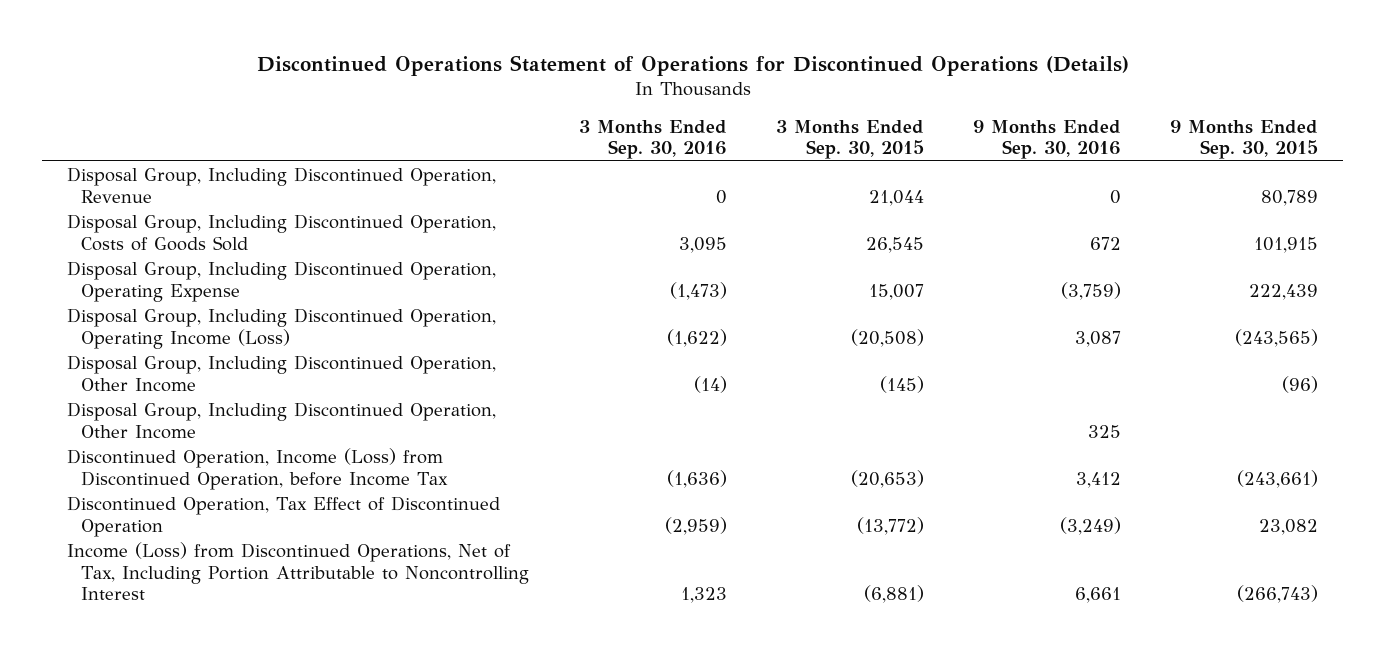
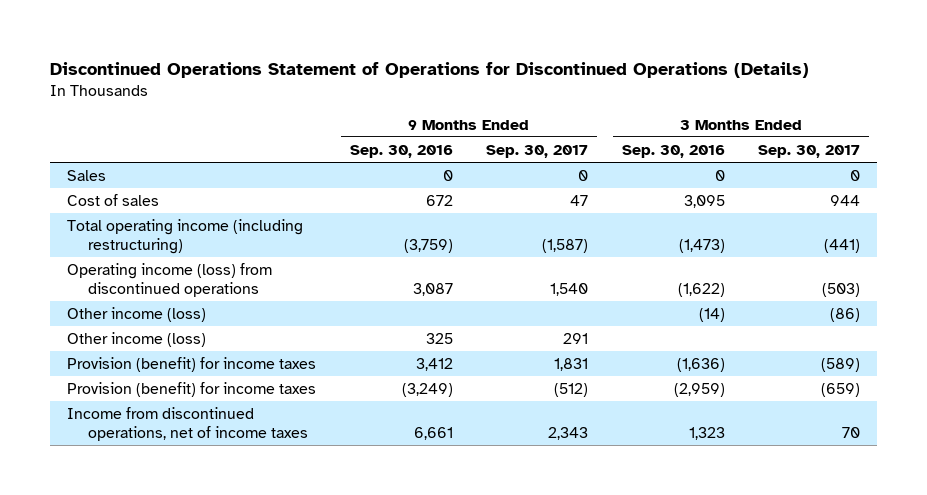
[775,119,924,160] 3 Months Ended Sep. 30, 2015 -> none
[1170,119,1319,160] 9 Months Ended Sep. 30, 2015 -> none
none -> [486,144,589,158] Sep. 30, 2017
none -> [758,144,861,158] Sep. 30, 2017
[66,167,496,203] Disposal Group, Including Discontinued Operation, Revenue -> [67,169,107,181] Sales
[66,214,496,251] Disposal Group, Including Discontinued Operation, Costs of Goods Sold -> [67,193,160,206] Cost of sales
[66,261,496,302] Disposal Group, Including Discontinued Operation, Operating Expense -> [67,218,304,254] Total operating income (including restructuring)
[66,308,496,349] Disposal Group, Including Discontinued Operation, Operating Income (Loss) -> [67,262,273,297] Operating income (loss) from discontinued operations
[66,355,496,392] Disposal Group, Including Discontinued Operation, Other Income -> [67,306,207,322] Other income (loss)
[66,402,496,439] Disposal Group, Including Discontinued Operation, Other Income -> [67,331,207,347] Other income (loss)
[66,448,449,490] Discontinued Operation, Income (Loss) from Discontinued Operation, before Income Tax -> [67,356,317,372] Provision (benefit) for income taxes
[66,496,500,537] Discontinued Operation, Tax Effect of Discontinued Operation -> [67,381,317,397] Provision (benefit) for income taxes
[66,542,530,600] Income (Loss) from Discontinued Operations, Net of Tax, Including Portion Attributable to Noncontrolling Interest -> [67,406,308,441] Income from discontinued operations, net of income taxes

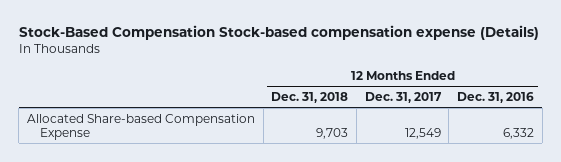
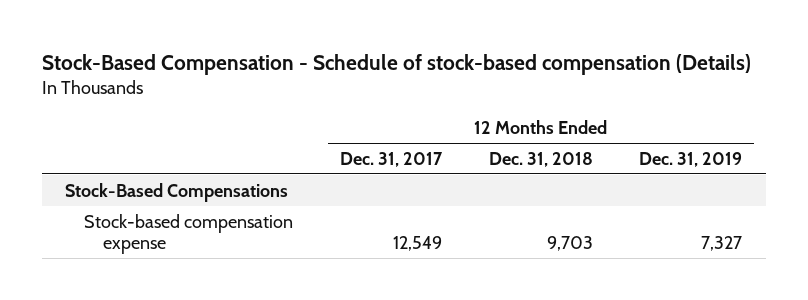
[18,25,539,41] Stock-Based Compensation Stock-based compensation expense (Details) -> [41,54,751,76] Stock-Based Compensation - Schedule of stock-based compensation (Details)
[457,91,535,103] Dec. 31, 2016 -> none
none -> [639,151,743,167] Dec. 31, 2019
none -> [65,182,289,202] Stock-Based Compensations
[26,113,255,140] Allocated Share-based Compensation Expense -> [84,213,294,255] Stock-based compensation expense

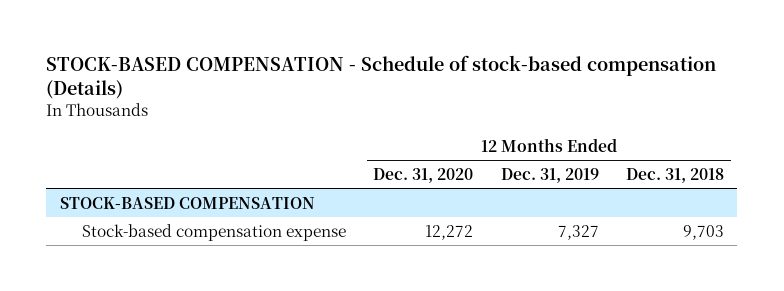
[41,54,751,76] Stock-Based Compensation - Schedule of stock-based compensation (Details) -> [46,54,717,100] STOCK-BASED COMPENSATION - Schedule of stock-based compensation (Details)
[339,151,443,167] Dec. 31, 2017 -> none
none -> [373,167,474,183] Dec. 31, 2020
[65,182,289,202] Stock-Based Compensations -> [60,196,316,209] STOCK-BASED COMPENSATION

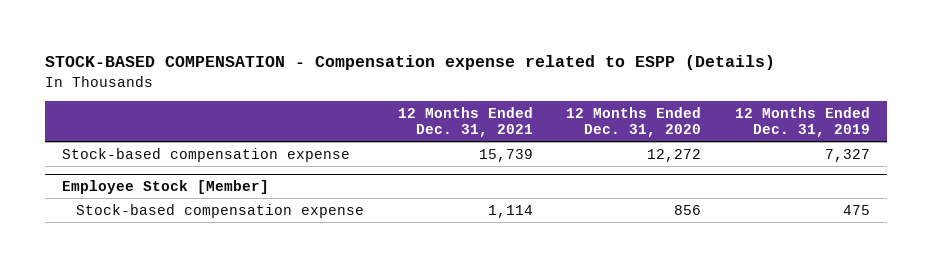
[46,54,717,100] STOCK-BASED COMPENSATION - Schedule of stock-based compensation (Details) -> [45,55,776,71] STOCK-BASED COMPENSATION - Compensation expense related to ESPP (Details)
[625,167,724,183] Dec. 31, 2018 -> none
none -> [397,106,533,138] 12 Months Ended Dec. 31, 2021
[60,196,316,209] STOCK-BASED COMPENSATION -> none
none -> [62,179,270,194] Employee Stock [Member]
none -> [75,203,364,218] Stock-based compensation expense

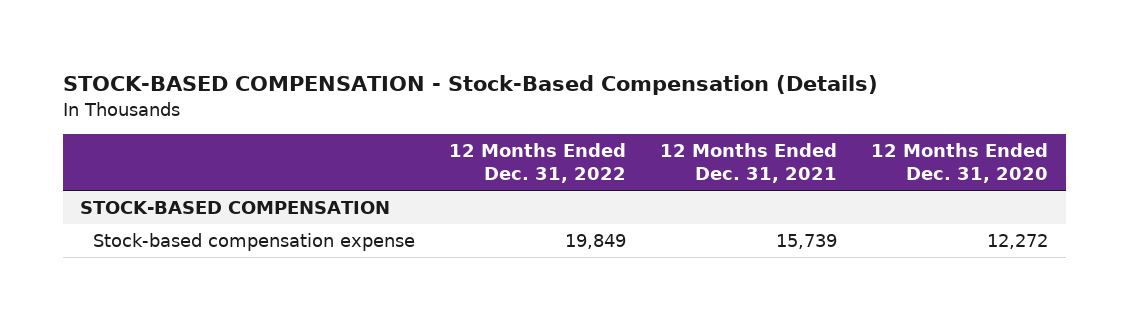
[45,55,776,71] STOCK-BASED COMPENSATION - Compensation expense related to ESPP (Details) -> [62,74,878,95] STOCK-BASED COMPENSATION - Stock-Based Compensation (Details)
[735,106,871,138] 12 Months Ended Dec. 31, 2019 -> none
none -> [449,143,627,184] 12 Months Ended Dec. 31, 2022
none -> [79,201,390,215] STOCK-BASED COMPENSATION
[62,179,270,194] Employee Stock [Member] -> none
[75,203,364,218] Stock-based compensation expense -> none

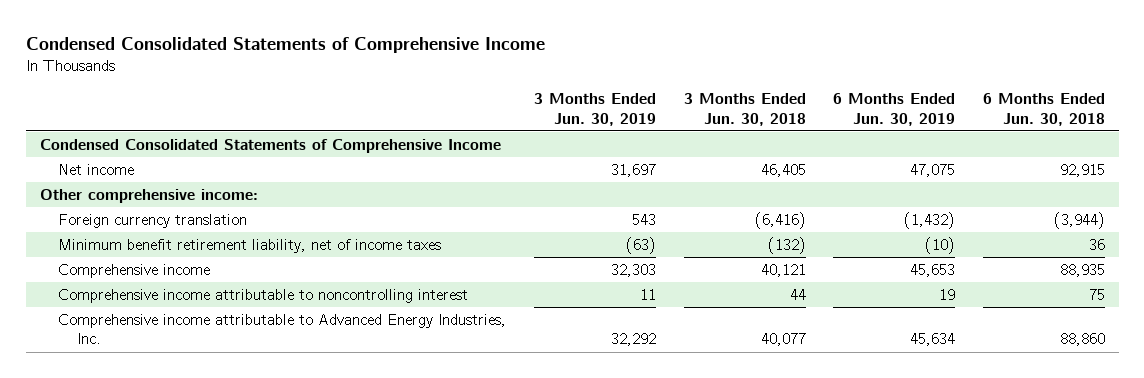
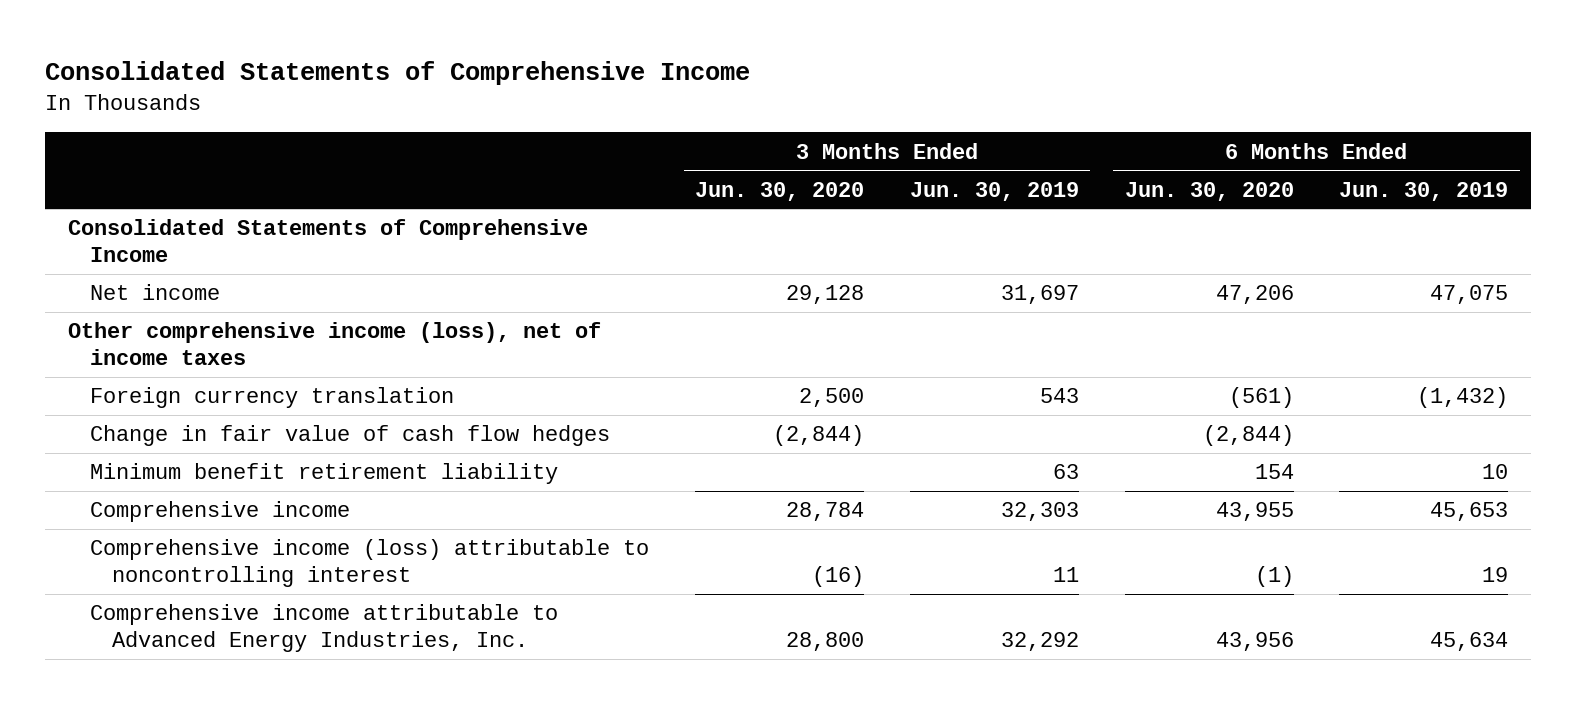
[25,36,545,53] Condensed Consolidated Statements of Comprehensive Income -> [45,60,751,85] Consolidated Statements of Comprehensive Income
[683,93,806,126] 3 Months Ended Jun. 30, 2018 -> none
[982,93,1105,126] 6 Months Ended Jun. 30, 2018 -> none
none -> [695,181,865,201] Jun. 30, 2020
none -> [1124,181,1294,201] Jun. 30, 2020
[39,138,501,153] Condensed Consolidated Statements of Comprehensive Income -> [68,219,589,263] Consolidated Statements of Comprehensive Income
[39,188,258,203] Other comprehensive income: -> [68,322,602,366] Other comprehensive income (loss), net of income taxes
none -> [90,425,611,447] Change in fair value of cash flow hedges
[58,238,442,253] Minimum benefit retirement liability, net of income taxes -> [90,463,559,485] Minimum benefit retirement liability
[625,236,656,254] (63) -> [1052,464,1079,480] 63
[925,236,956,254] (10) -> [1482,464,1509,480] 10
[58,288,469,303] Comprehensive income attributable to noncontrolling interest -> [90,539,650,588] Comprehensive income (loss) attributable to noncontrolling interest

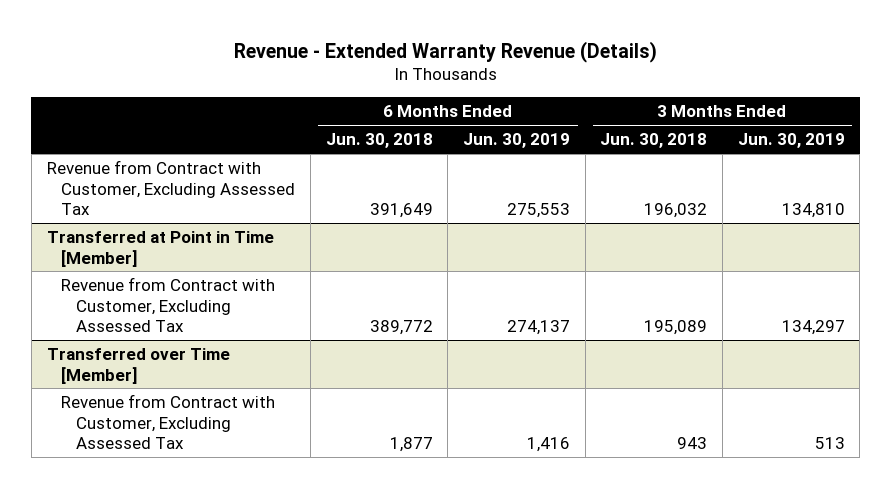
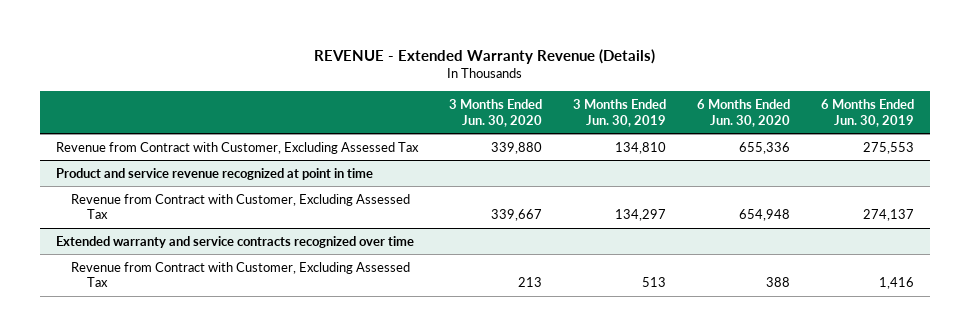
[233,40,657,63] Revenue - Extended Warranty Revenue (Details) -> [313,48,655,64] REVENUE - Extended Warranty Revenue (Details)
[325,133,433,149] Jun. 30, 2018 -> none
[600,133,708,149] Jun. 30, 2018 -> none
none -> [448,99,542,127] 3 Months Ended Jun. 30, 2020
none -> [696,99,790,127] 6 Months Ended Jun. 30, 2020
[46,230,274,267] Transferred at Point in Time [Member] -> [55,167,373,180] Product and service revenue recognized at point in time
[46,347,230,384] Transferred over Time [Member] -> [55,235,414,248] Extended warranty and service contracts recognized over time

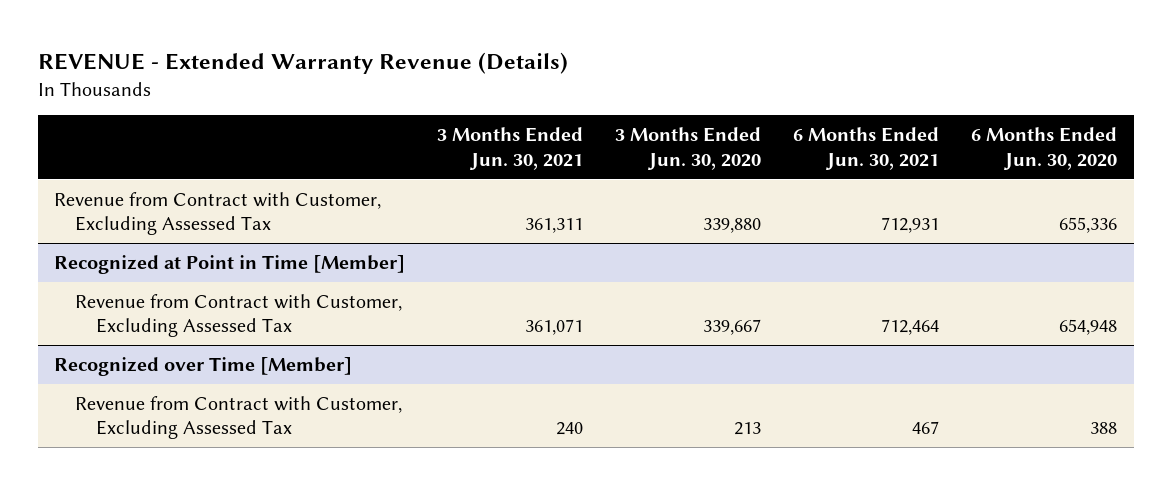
[572,99,666,127] 3 Months Ended Jun. 30, 2019 -> none
[820,99,914,127] 6 Months Ended Jun. 30, 2019 -> none
none -> [437,127,584,170] 3 Months Ended Jun. 30, 2021
none -> [793,127,940,170] 6 Months Ended Jun. 30, 2021
[55,167,373,180] Product and service revenue recognized at point in time -> [54,254,406,274] Recognized at Point in Time [Member]
[55,235,414,248] Extended warranty and service contracts recognized over time -> [54,356,353,376] Recognized over Time [Member]

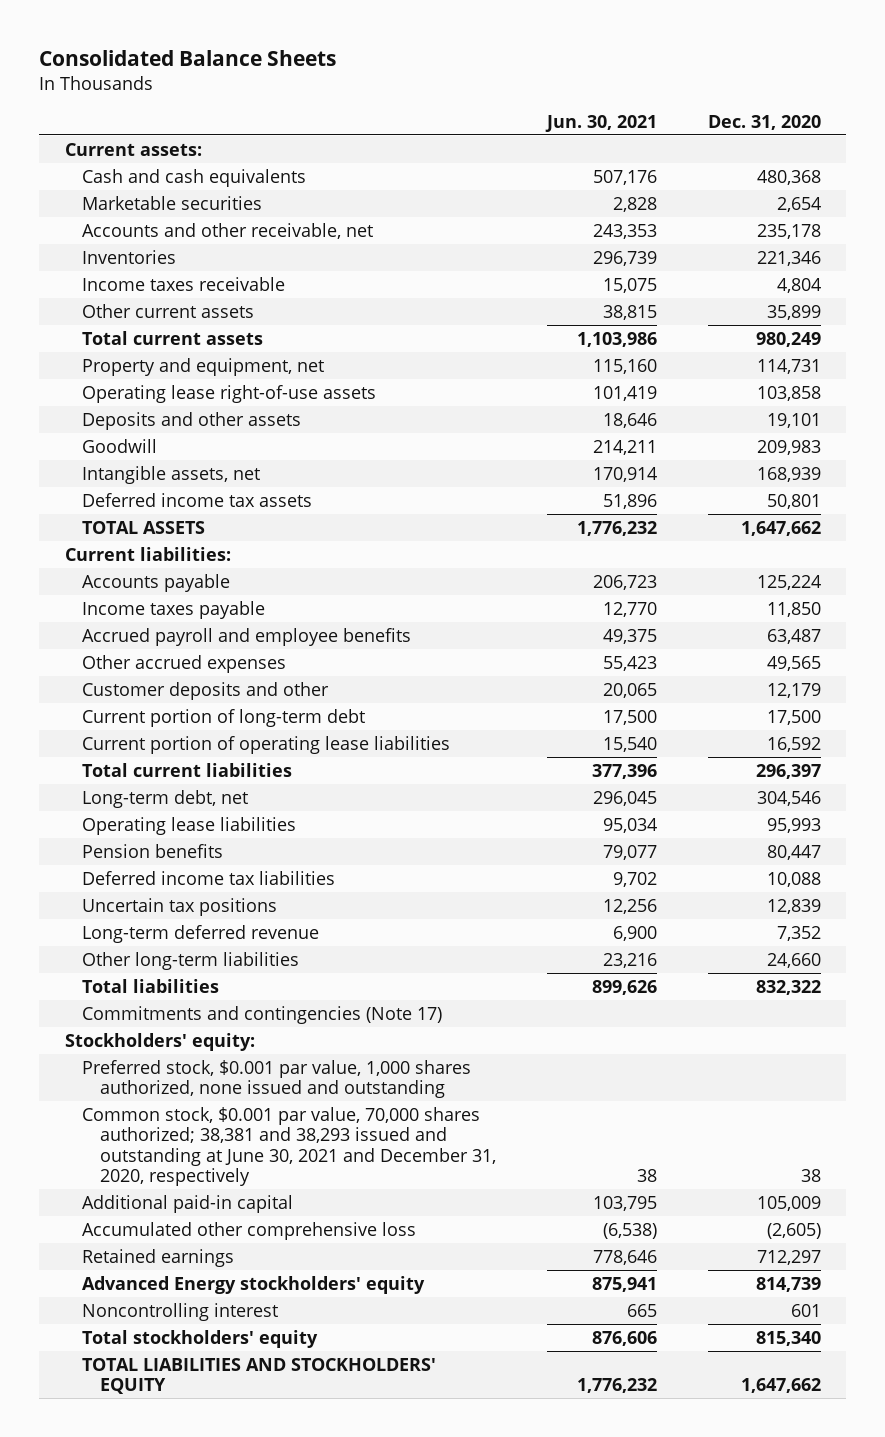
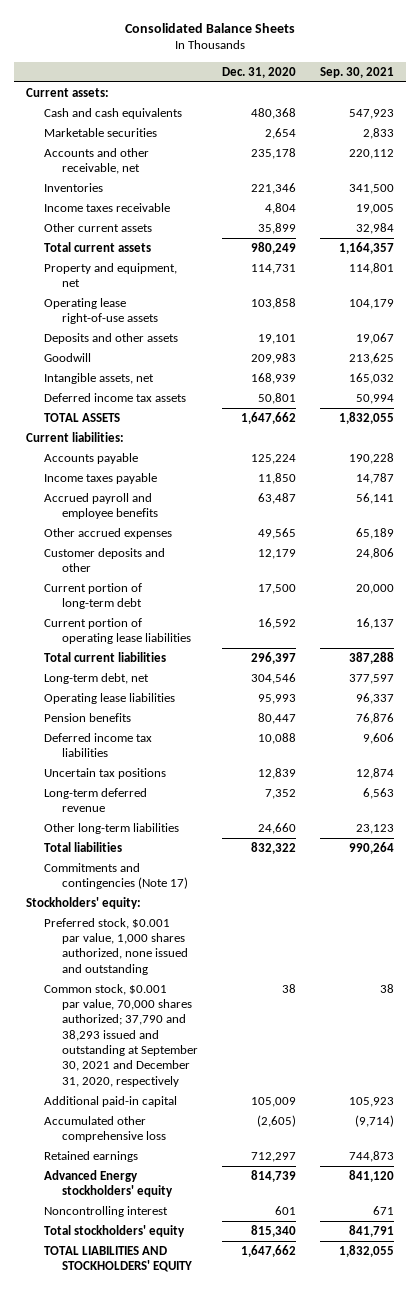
[544,114,657,132] Jun. 30, 2021 -> none
none -> [320,66,395,78] Sep. 30, 2021
[82,1106,496,1186] Common stock, $0.001 par value, 70,000 shares authorized; 38,381 and 38,293 issued and outstanding at June 30, 2021 and December 31, 2020, respectively -> [43,983,199,1087] Common stock, $0.001 par value, 70,000 shares authorized; 37,790 and 38,293 issued and outstanding at September 30, 2021 and December 31, 2020, respectively

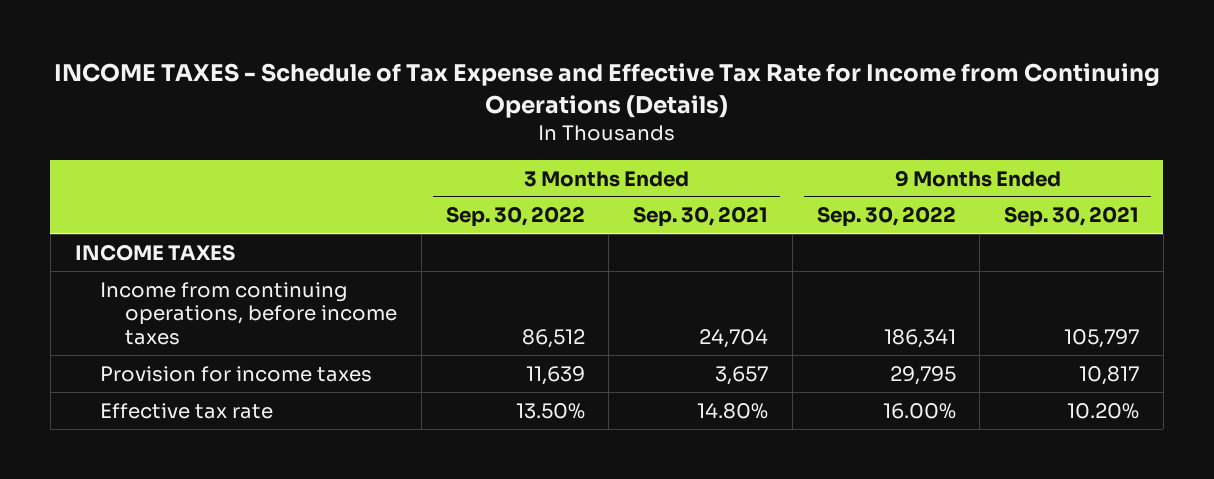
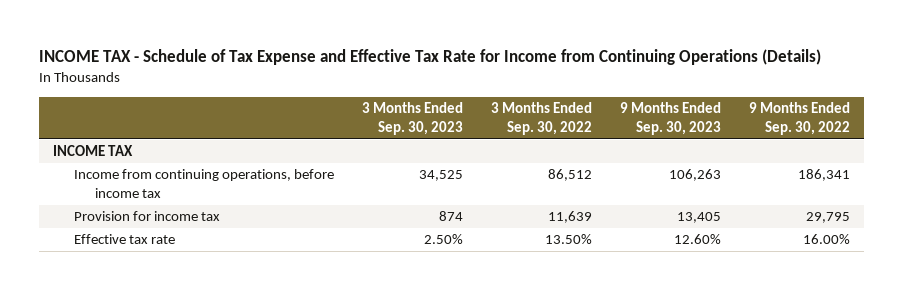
[53,63,1160,118] INCOME TAXES - Schedule of Tax Expense and Effective Tax Rate for Income from Continuing Operations (Details) -> [38,49,821,66] INCOME TAX - Schedule of Tax Expense and Effective Tax Rate for Income from Continuing Operations (Details)
[633,206,769,228] Sep. 30, 2021 -> none
[1004,206,1140,228] Sep. 30, 2021 -> none
none -> [362,102,464,136] 3 Months Ended Sep. 30, 2023
none -> [620,102,722,136] 9 Months Ended Sep. 30, 2023
[74,243,235,261] INCOME TAXES -> [52,145,133,157] INCOME TAX
[99,281,398,345] Income from continuing operations, before income taxes -> [74,169,335,199] Income from continuing operations, before income tax
[99,365,372,382] Provision for income taxes -> [74,211,221,222] Provision for income tax

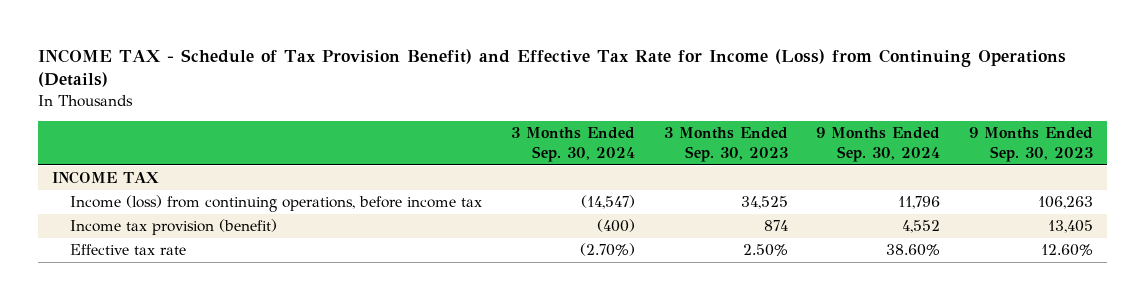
[38,49,821,66] INCOME TAX - Schedule of Tax Expense and Effective Tax Rate for Income from Continuing Operations (Details) -> [37,48,1066,88] INCOME TAX - Schedule of Tax Provision Benefit) and Effective Tax Rate for Income (Loss) from Continuing Operations (Details)
[491,102,593,136] 3 Months Ended Sep. 30, 2022 -> none
[749,102,851,136] 9 Months Ended Sep. 30, 2022 -> none
none -> [510,127,635,162] 3 Months Ended Sep. 30, 2024
none -> [816,127,941,162] 9 Months Ended Sep. 30, 2024
[74,169,335,199] Income from continuing operations, before income tax -> [70,195,483,213] Income (loss) from continuing operations, before income tax
[74,211,221,222] Provision for income tax -> [70,219,278,236] Income tax provision (benefit)

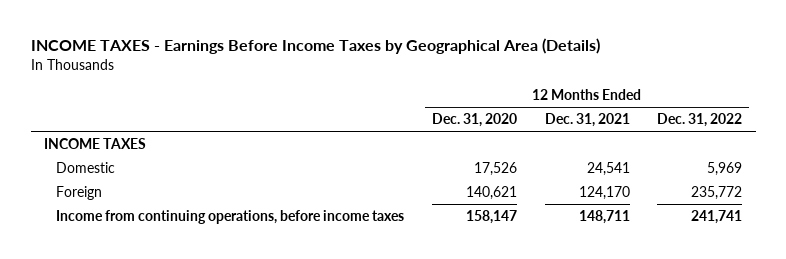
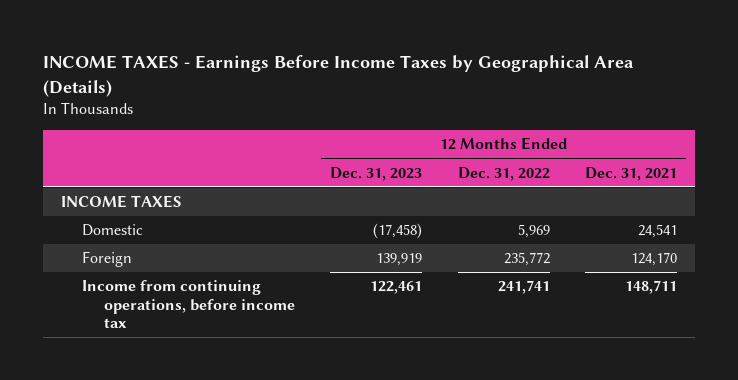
[432,113,518,128] Dec. 31, 2020 -> none
none -> [330,166,423,181] Dec. 31, 2023
[56,209,405,224] Income from continuing operations, before income taxes -> [82,280,295,329] Income from continuing operations, before income tax

